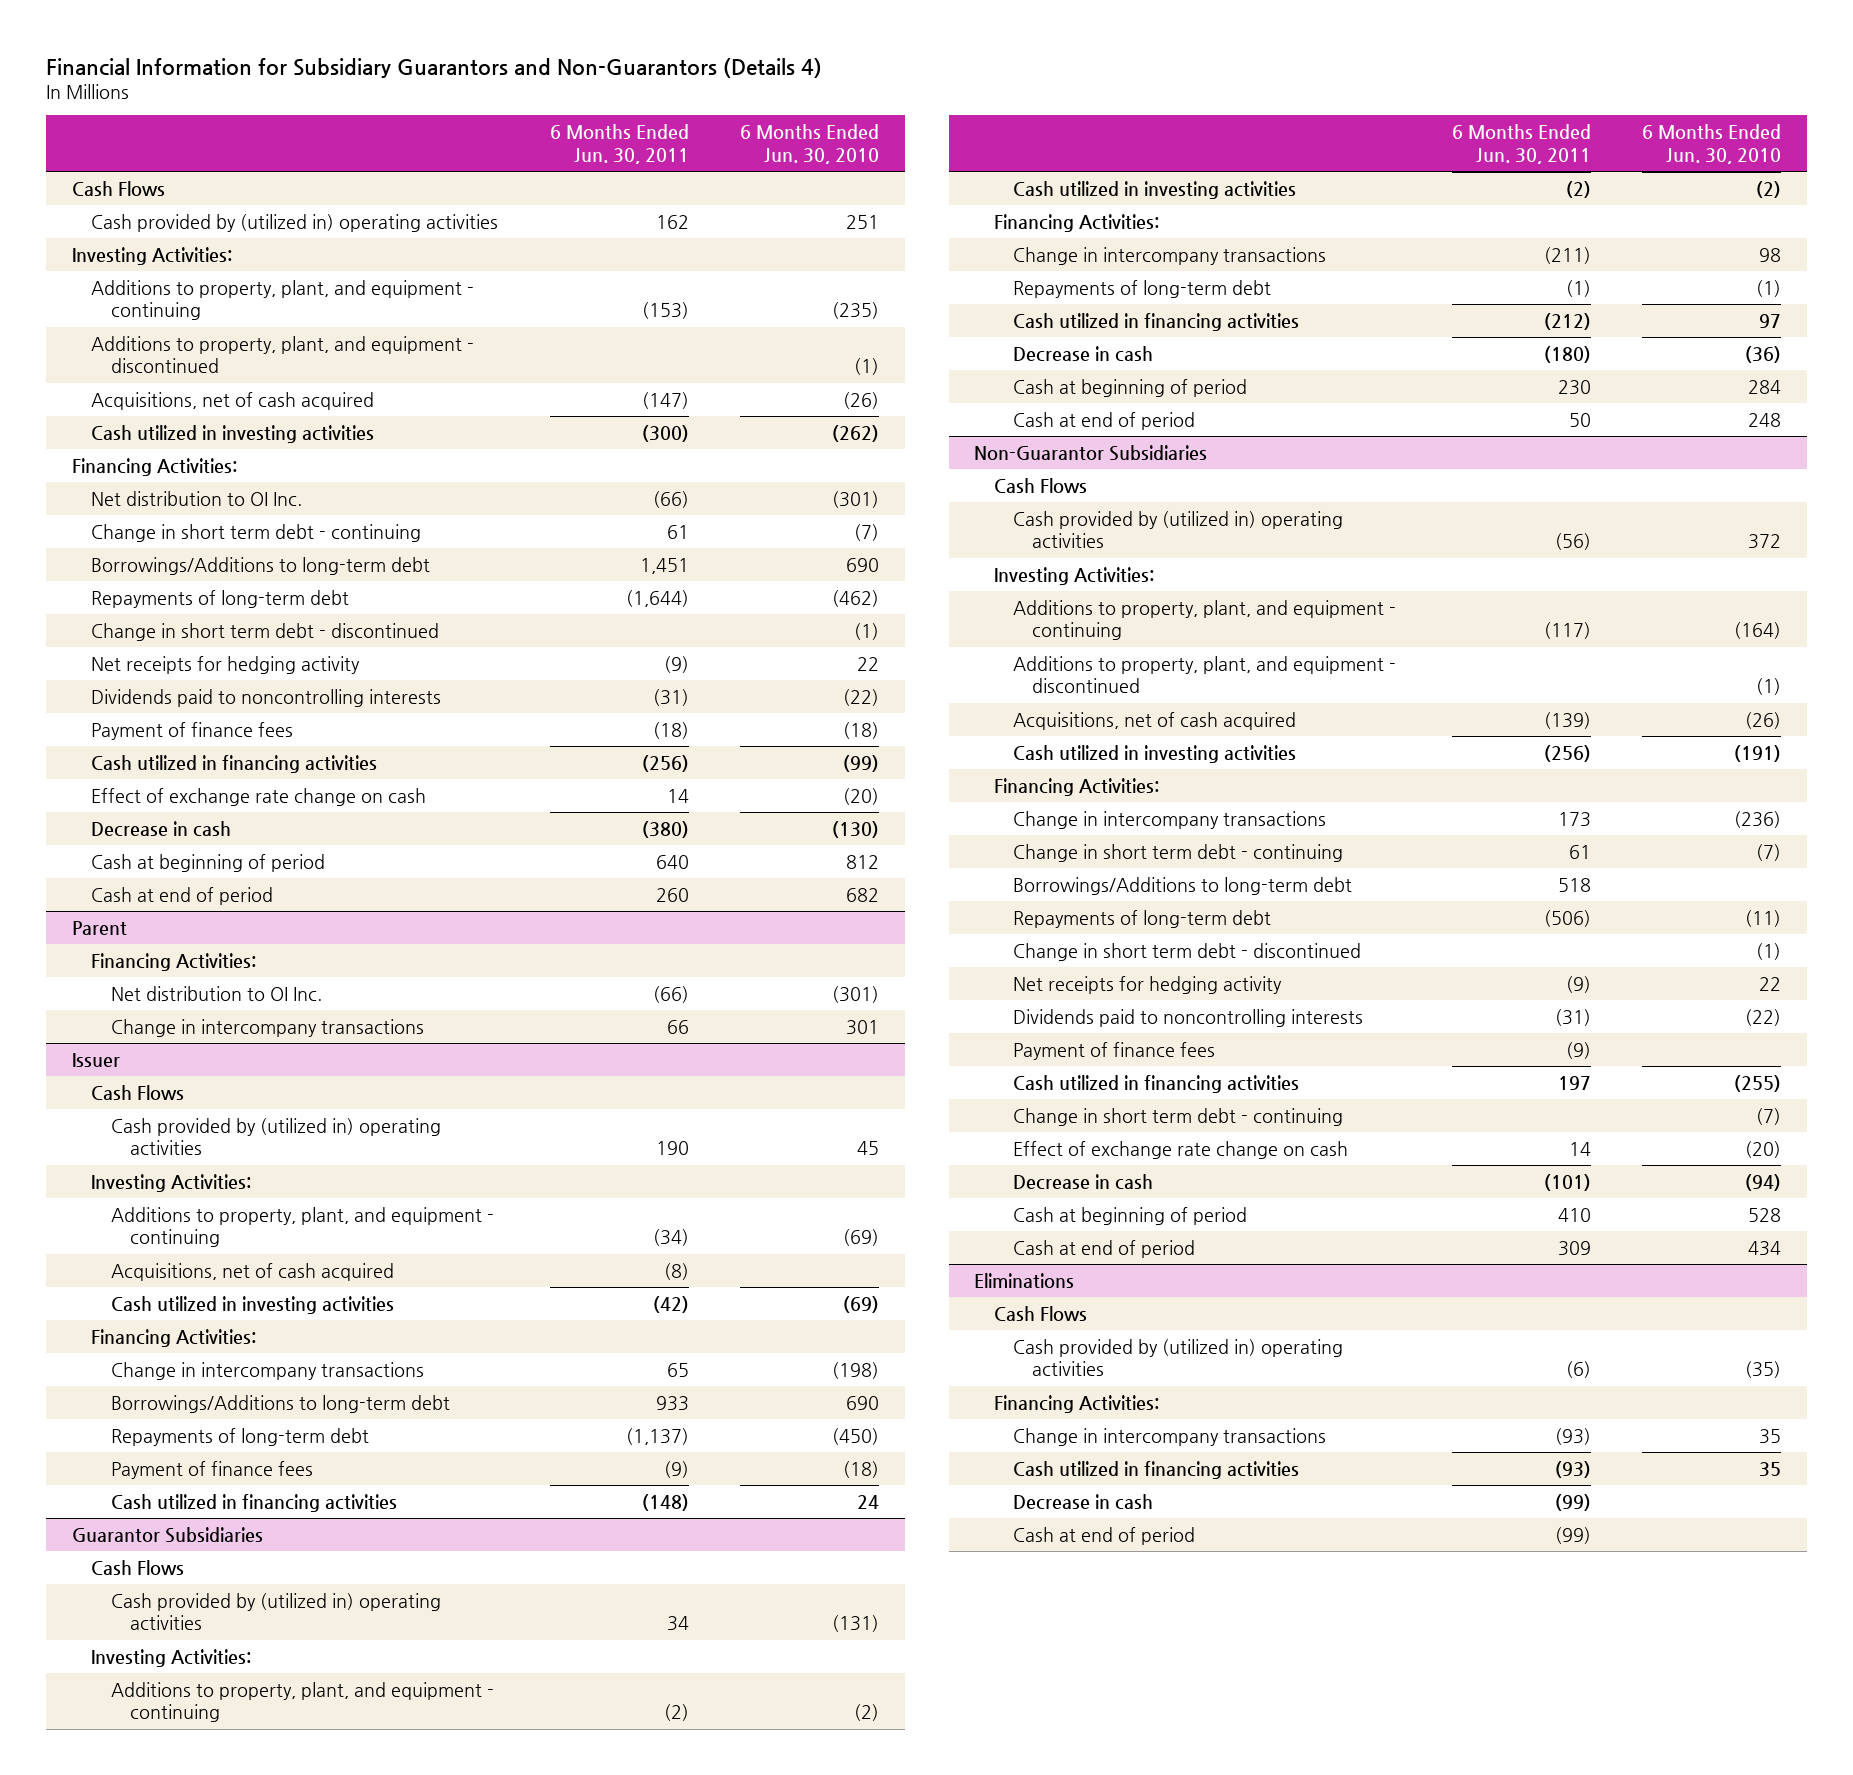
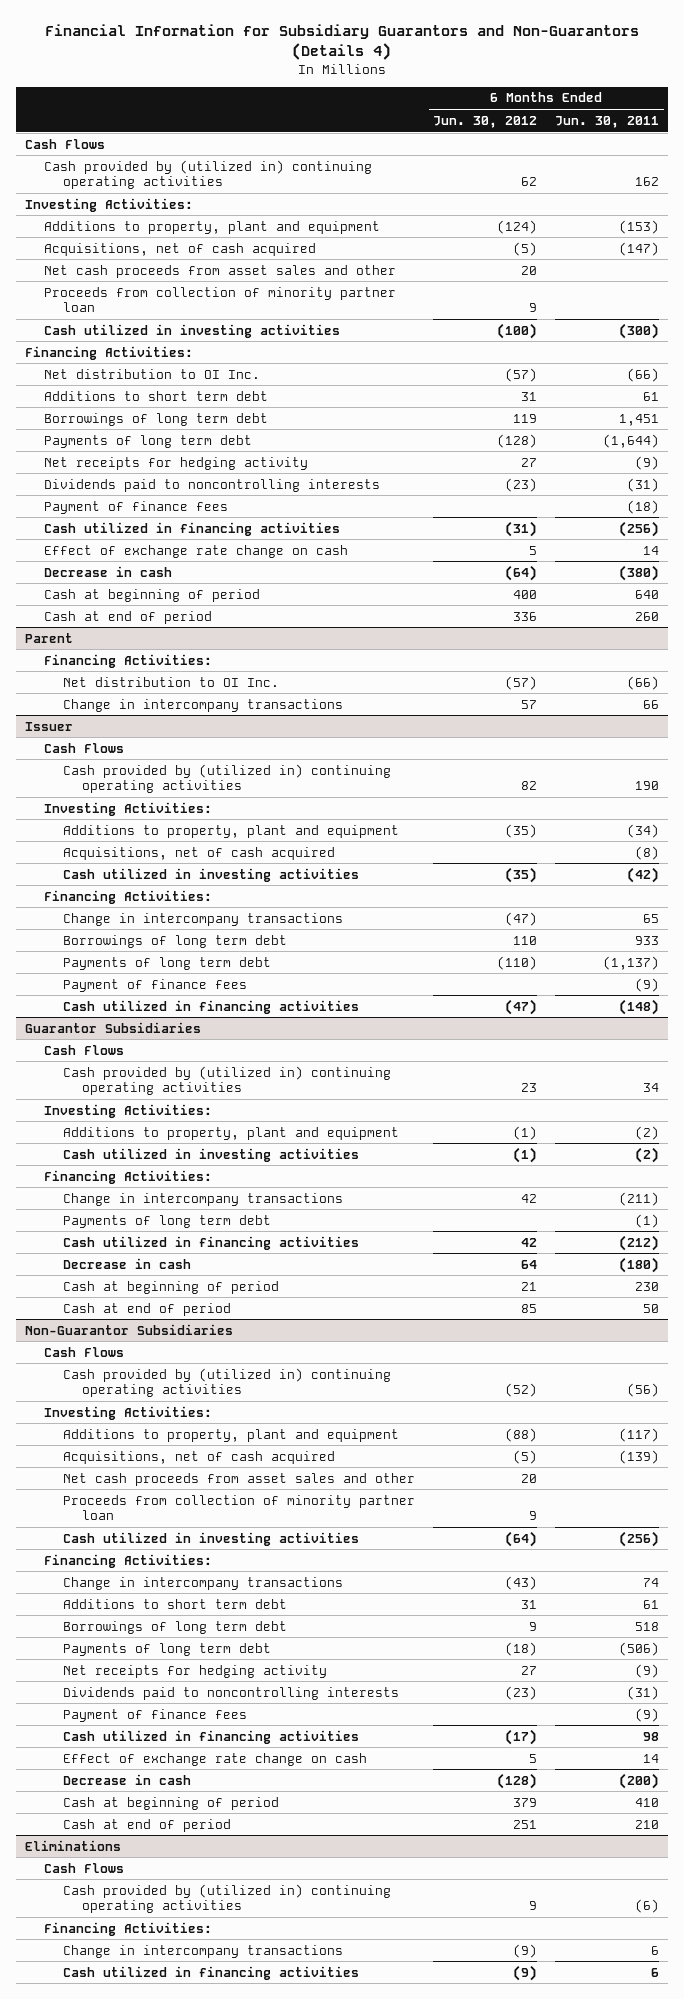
[739,124,879,164] 6 Months Ended Jun. 30, 2010 -> none
none -> [433,115,538,128] Jun. 30, 2012
[91,213,499,232] Cash provided by (utilized in) operating activities -> [44,159,373,190] Cash provided by (utilized in) continuing operating activities
[91,335,475,374] Additions to property, plant, and equipment - discontinued -> none
[91,279,475,321] Additions to property, plant, and equipment - continuing -> [44,220,381,234] Additions to property, plant and equipment
none -> [44,264,397,278] Net cash proceeds from asset sales and other
none -> [44,286,397,313] Proceeds from collection of minority partner loan
[91,523,422,542] Change in short term debt - continuing -> none
[91,622,440,641] Change in short term debt - discontinued -> none
none -> [44,390,269,401] Additions to short term debt
[91,556,431,575] Borrowings/Additions to long-term debt -> [44,412,269,426] Borrowings of long term debt
[91,589,350,608] Repayments of long-term debt -> [44,434,253,448] Payments of long term debt
[110,1117,441,1156] Cash provided by (utilized in) operating activities -> [63,763,392,794] Cash provided by (utilized in) continuing operating activities
[110,1206,494,1248] Additions to property, plant, and equipment - continuing -> [63,824,400,838] Additions to property, plant and equipment
[110,1394,450,1413] Borrowings/Additions to long-term debt -> [63,934,288,948] Borrowings of long term debt
[110,1427,369,1446] Repayments of long-term debt -> [63,956,272,970] Payments of long term debt
[110,1592,441,1631] Cash provided by (utilized in) operating activities -> [63,1065,392,1096] Cash provided by (utilized in) continuing operating activities
[110,1681,494,1723] Additions to property, plant, and equipment - continuing -> [63,1126,400,1140] Additions to property, plant and equipment
[1013,279,1272,298] Repayments of long-term debt -> [63,1214,272,1228] Payments of long term debt
[1013,510,1344,549] Cash provided by (utilized in) operating activities -> [63,1367,392,1398] Cash provided by (utilized in) continuing operating activities
[1013,655,1397,694] Additions to property, plant, and equipment - discontinued -> none
[1013,599,1397,641] Additions to property, plant, and equipment - continuing -> [63,1428,400,1442] Additions to property, plant and equipment
none -> [63,1472,416,1486] Net cash proceeds from asset sales and other
none -> [63,1494,416,1521] Proceeds from collection of minority partner loan
[1013,843,1344,862] Change in short term debt - continuing -> none
[1013,942,1362,961] Change in short term debt - discontinued -> none
[1558,811,1592,827] 173 -> [643,1577,660,1587] 74
none -> [63,1598,288,1609] Additions to short term debt
[1013,876,1353,895] Borrowings/Additions to long-term debt -> [63,1620,288,1634] Borrowings of long term debt
[1013,909,1272,928] Repayments of long-term debt -> [63,1642,272,1656] Payments of long term debt
[1013,1107,1344,1126] Change in short term debt - continuing -> none
[1558,1075,1592,1090] 197 -> [643,1731,660,1741] 98
[1544,1173,1592,1191] (101) -> [619,1772,660,1789] (200)
[1558,1240,1592,1256] 309 -> [635,1819,660,1829] 210
[1013,1338,1344,1377] Cash provided by (utilized in) operating activities -> [63,1883,392,1914] Cash provided by (utilized in) continuing operating activities
[1013,1493,1154,1510] Decrease in cash -> none
[1013,1526,1196,1545] Cash at end of period -> none
[1555,1427,1592,1445] (93) -> [651,1945,660,1955] 6
[1555,1460,1592,1478] (93) -> [651,1967,660,1977] 6

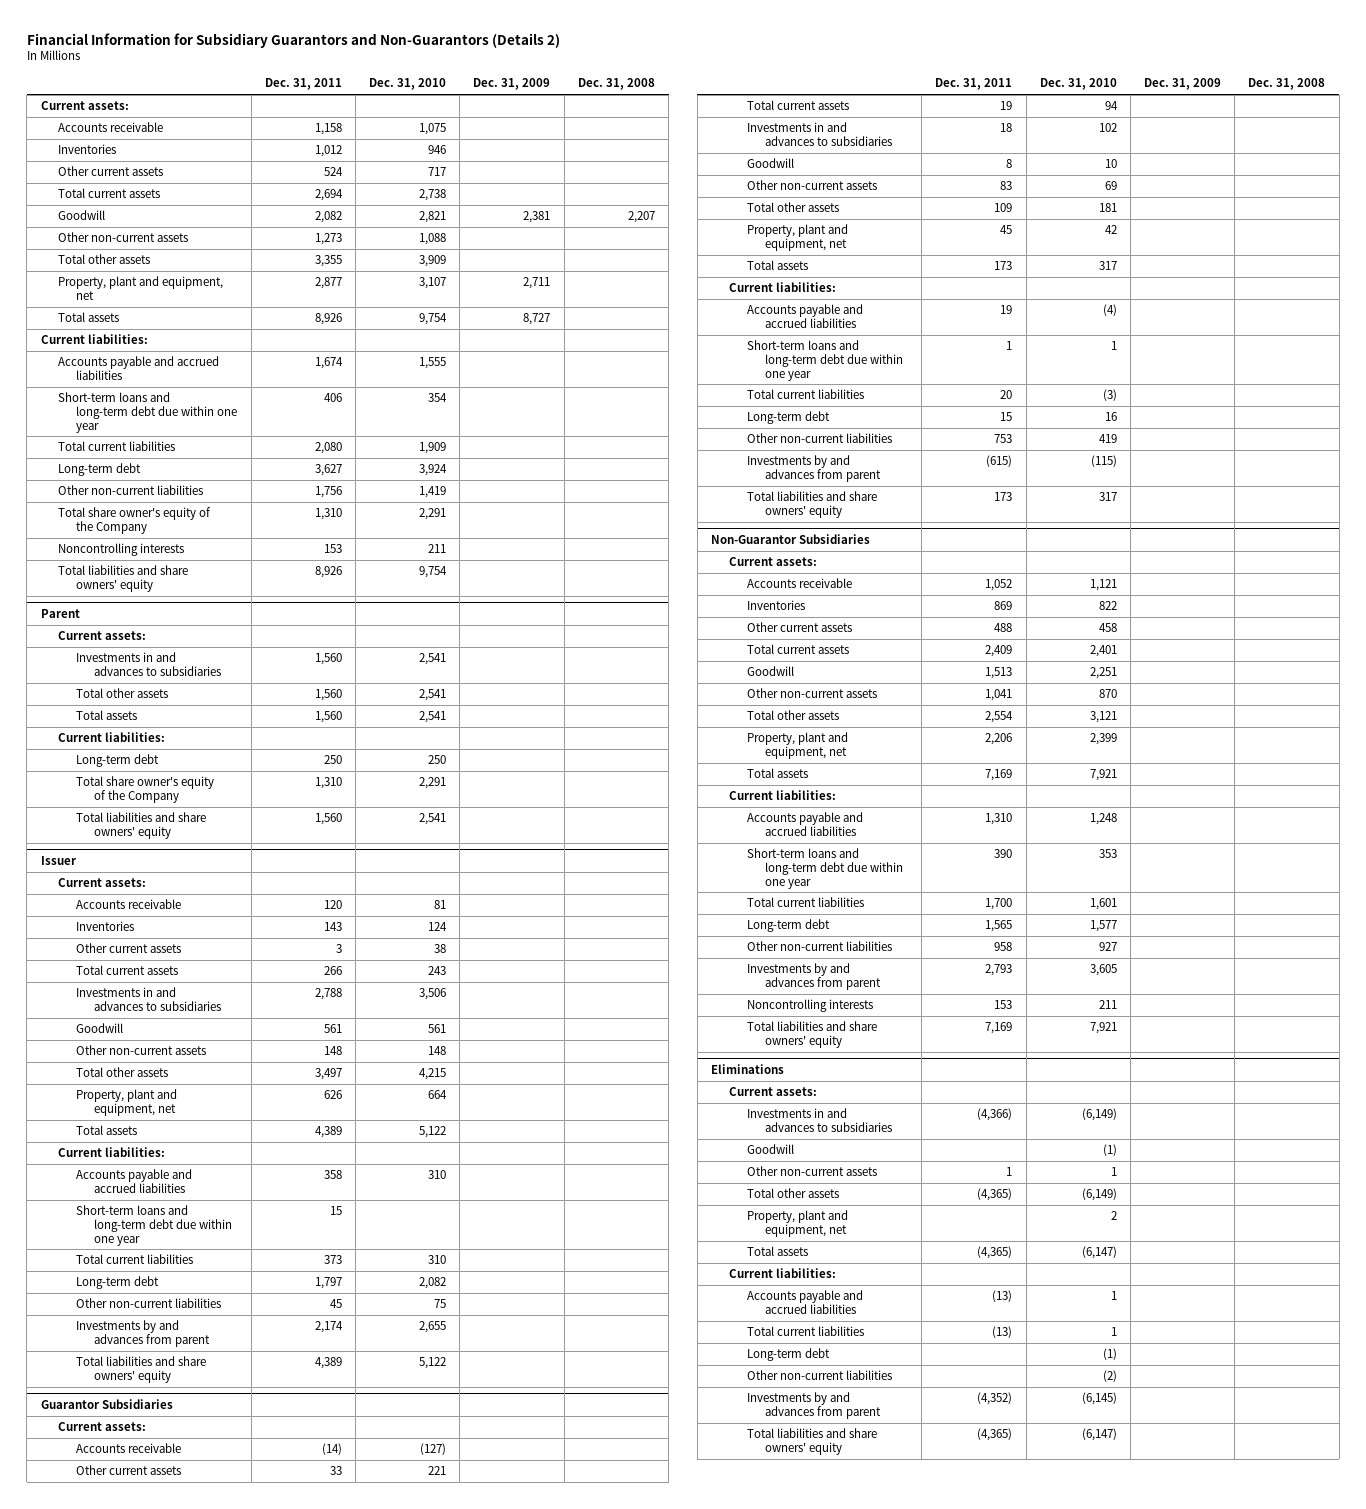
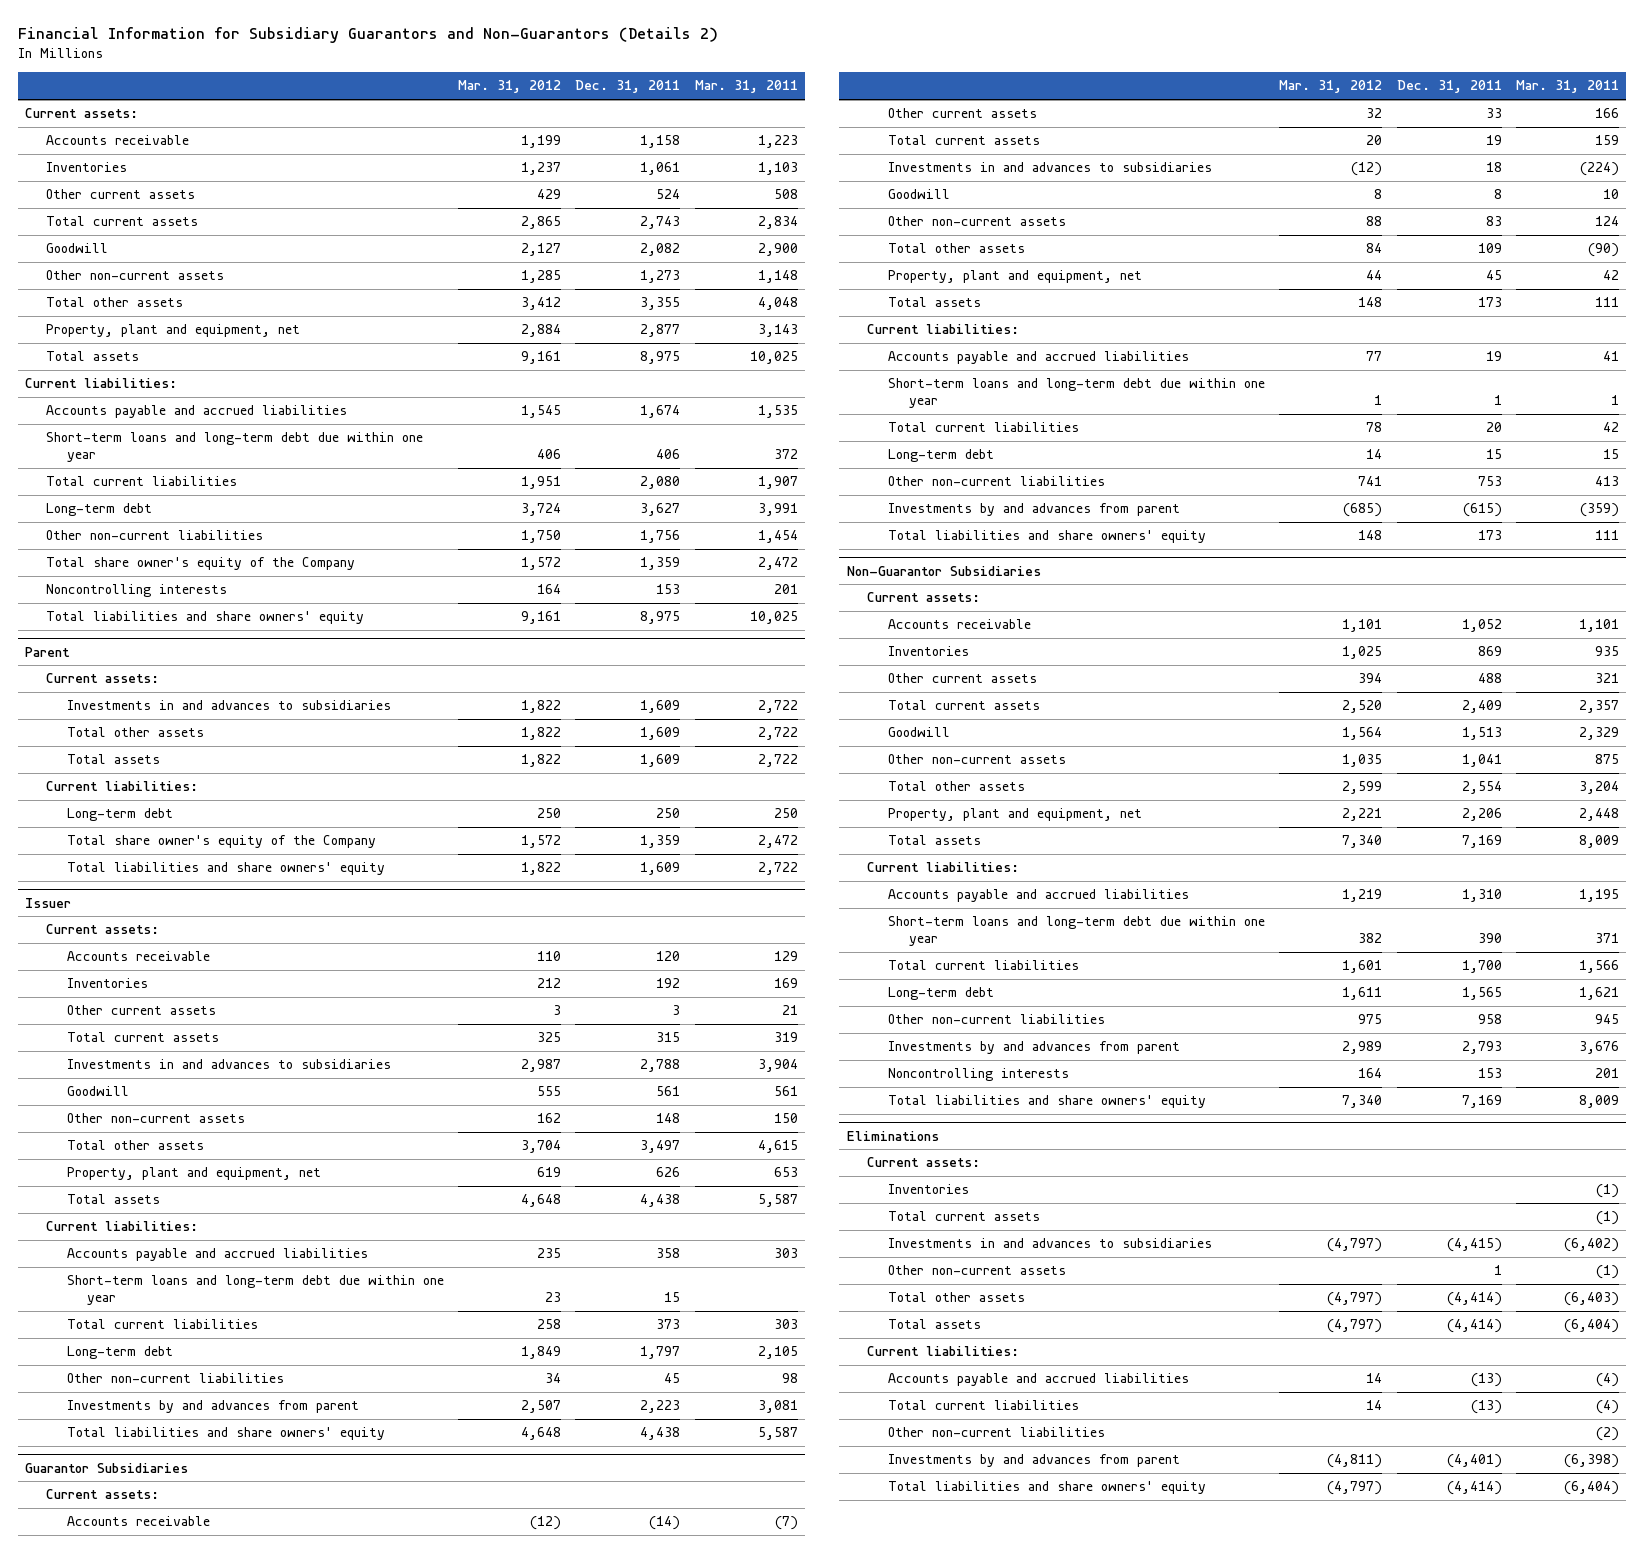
[369,78,447,91] Dec. 31, 2010 -> none
[473,78,551,91] Dec. 31, 2009 -> none
[577,78,655,91] Dec. 31, 2008 -> none
none -> [457,80,561,94] Mar. 31, 2012
none -> [694,80,798,94] Mar. 31, 2011
[314,145,342,158] 1,012 -> [640,162,681,176] 1,061
[314,189,343,202] 2,694 -> [640,216,681,230] 2,743
[314,313,342,326] 8,926 -> [640,351,681,365] 8,975
[314,508,342,521] 1,310 -> [640,557,681,571] 1,359
[314,566,342,579] 8,926 -> [640,611,681,625] 8,975
[314,653,342,666] 1,560 -> [640,700,681,714] 1,609
[314,689,342,702] 1,560 -> [640,727,681,741] 1,609
[314,711,342,724] 1,560 -> [640,754,681,768] 1,609
[314,777,342,790] 1,310 -> [640,835,681,849] 1,359
[314,813,342,826] 1,560 -> [640,862,681,876] 1,609
[323,922,342,932] 143 -> [656,978,681,989] 192
[323,966,342,976] 266 -> [656,1032,681,1043] 315
[314,1126,342,1139] 4,389 -> [640,1194,681,1208] 4,438
[314,1321,343,1334] 2,174 -> [640,1400,681,1414] 2,223
[314,1357,342,1370] 4,389 -> [640,1427,681,1441] 4,438
[746,1144,794,1155] Goodwill -> none
none -> [888,1184,970,1195] Inventories
none -> [888,1211,1041,1222] Total current assets
[977,1108,1013,1122] (4,366) -> [1446,1238,1502,1253] (4,415)
[746,1210,848,1237] Property, plant and equipment, net -> none
[977,1188,1013,1202] (4,365) -> [1446,1292,1502,1307] (4,414)
[977,1246,1013,1260] (4,365) -> [1446,1319,1502,1334] (4,414)
[746,1348,830,1362] Long-term debt -> none
[977,1392,1013,1406] (4,352) -> [1446,1454,1502,1469] (4,401)
[977,1428,1013,1442] (4,365) -> [1446,1481,1502,1496] (4,414)

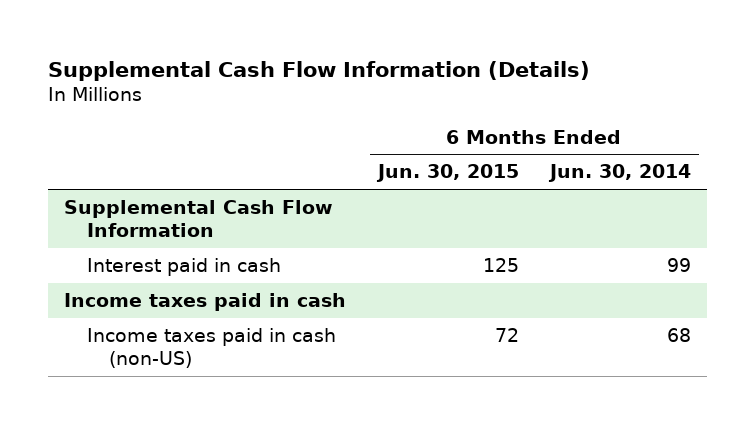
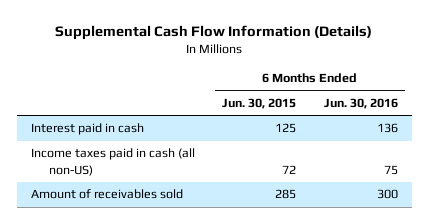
[548,164,692,183] Jun. 30, 2014 -> none
none -> [324,97,399,109] Jun. 30, 2016
[64,200,334,237] Supplemental Cash Flow Information -> none
[64,293,347,312] Income taxes paid in cash -> none
[86,328,336,368] Income taxes paid in cash (non-US) -> [30,148,195,176] Income taxes paid in cash (all non-US)
none -> [30,189,183,200] Amount of receivables sold

